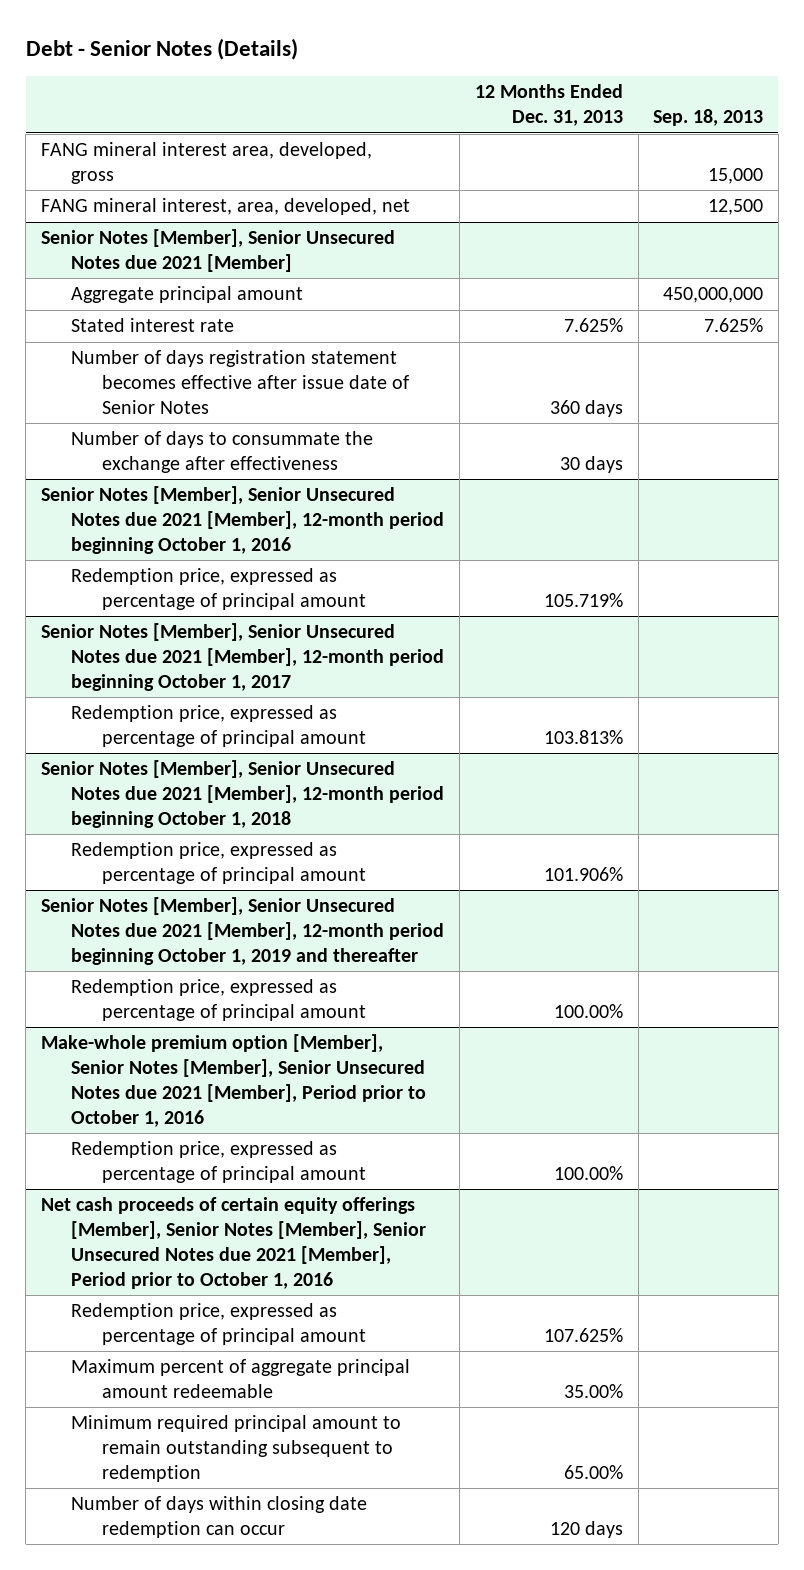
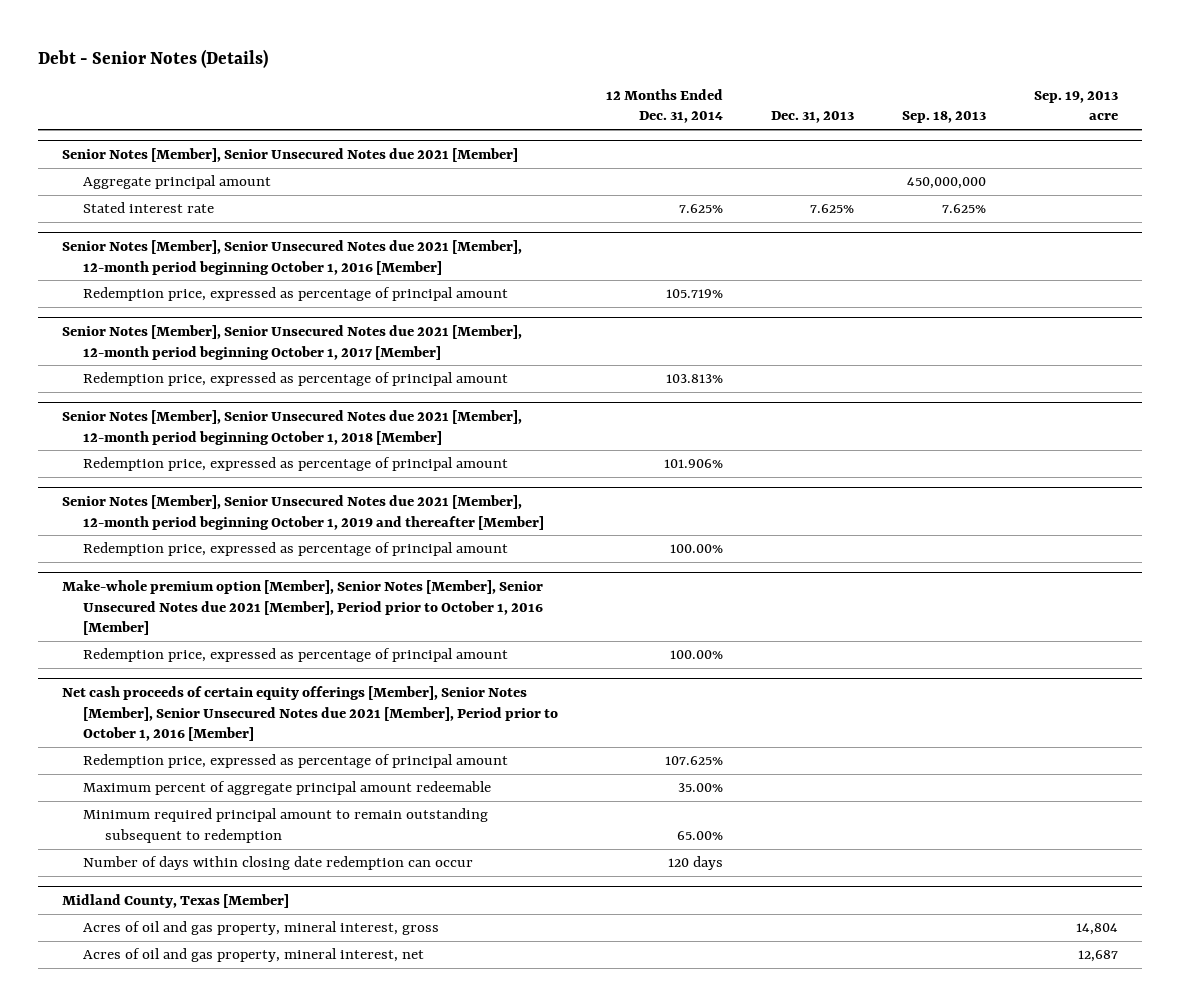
[474,84,623,127] 12 Months Ended Dec. 31, 2013 -> none
none -> [606,88,724,124] 12 Months Ended Dec. 31, 2014
none -> [771,111,855,124] Dec. 31, 2013
none -> [1034,90,1119,121] Sep. 19, 2013 acre
[40,142,372,185] FANG mineral interest area, developed, gross -> none
[40,198,410,216] FANG mineral interest, area, developed, net -> none
[71,350,410,414] Number of days registration statement becomes effective after issue date of Senior Notes -> none
[71,431,374,474] Number of days to consummate the exchange after effectiveness -> none
[40,486,445,554] Senior Notes [Member], Senior Unsecured Notes due 2021 [Member], 12-month period beginning October 1, 2016 -> [62,239,523,275] Senior Notes [Member], Senior Unsecured Notes due 2021 [Member], 12-month period beginning October 1, 2016 [Member]
[40,623,445,691] Senior Notes [Member], Senior Unsecured Notes due 2021 [Member], 12-month period beginning October 1, 2017 -> [62,324,523,360] Senior Notes [Member], Senior Unsecured Notes due 2021 [Member], 12-month period beginning October 1, 2017 [Member]
[40,760,445,828] Senior Notes [Member], Senior Unsecured Notes due 2021 [Member], 12-month period beginning October 1, 2018 -> [62,409,523,445] Senior Notes [Member], Senior Unsecured Notes due 2021 [Member], 12-month period beginning October 1, 2018 [Member]
[40,897,445,965] Senior Notes [Member], Senior Unsecured Notes due 2021 [Member], 12-month period beginning October 1, 2019 and thereafter -> [62,494,545,530] Senior Notes [Member], Senior Unsecured Notes due 2021 [Member], 12-month period beginning October 1, 2019 and thereafter [Member]
[40,1034,427,1127] Make-whole premium option [Member], Senior Notes [Member], Senior Unsecured Notes due 2021 [Member], Period prior to October 1, 2016 -> [62,579,544,636] Make-whole premium option [Member], Senior Notes [Member], Senior Unsecured Notes due 2021 [Member], Period prior to October 1, 2016 [Member]
[40,1197,427,1289] Net cash proceeds of certain equity offerings [Member], Senior Notes [Member], Senior Unsecured Notes due 2021 [Member], Period prior to October 1, 2016 -> [62,685,559,742] Net cash proceeds of certain equity offerings [Member], Senior Notes [Member], Senior Unsecured Notes due 2021 [Member], Period prior to October 1, 2016 [Member]
none -> [62,893,290,908] Midland County, Texas [Member]
none -> [83,921,440,936] Acres of oil and gas property, mineral interest, gross
none -> [83,948,425,963] Acres of oil and gas property, mineral interest, net

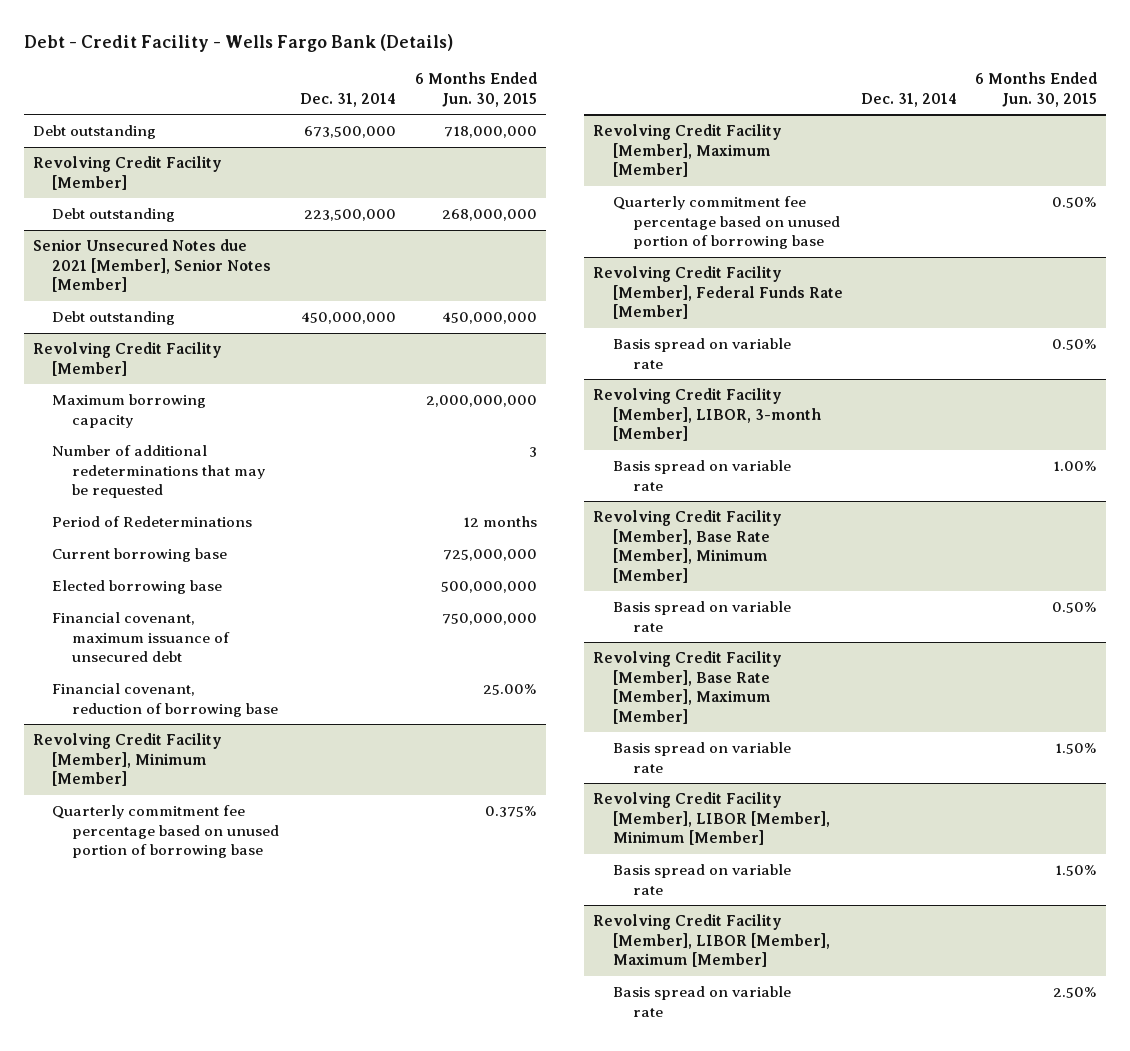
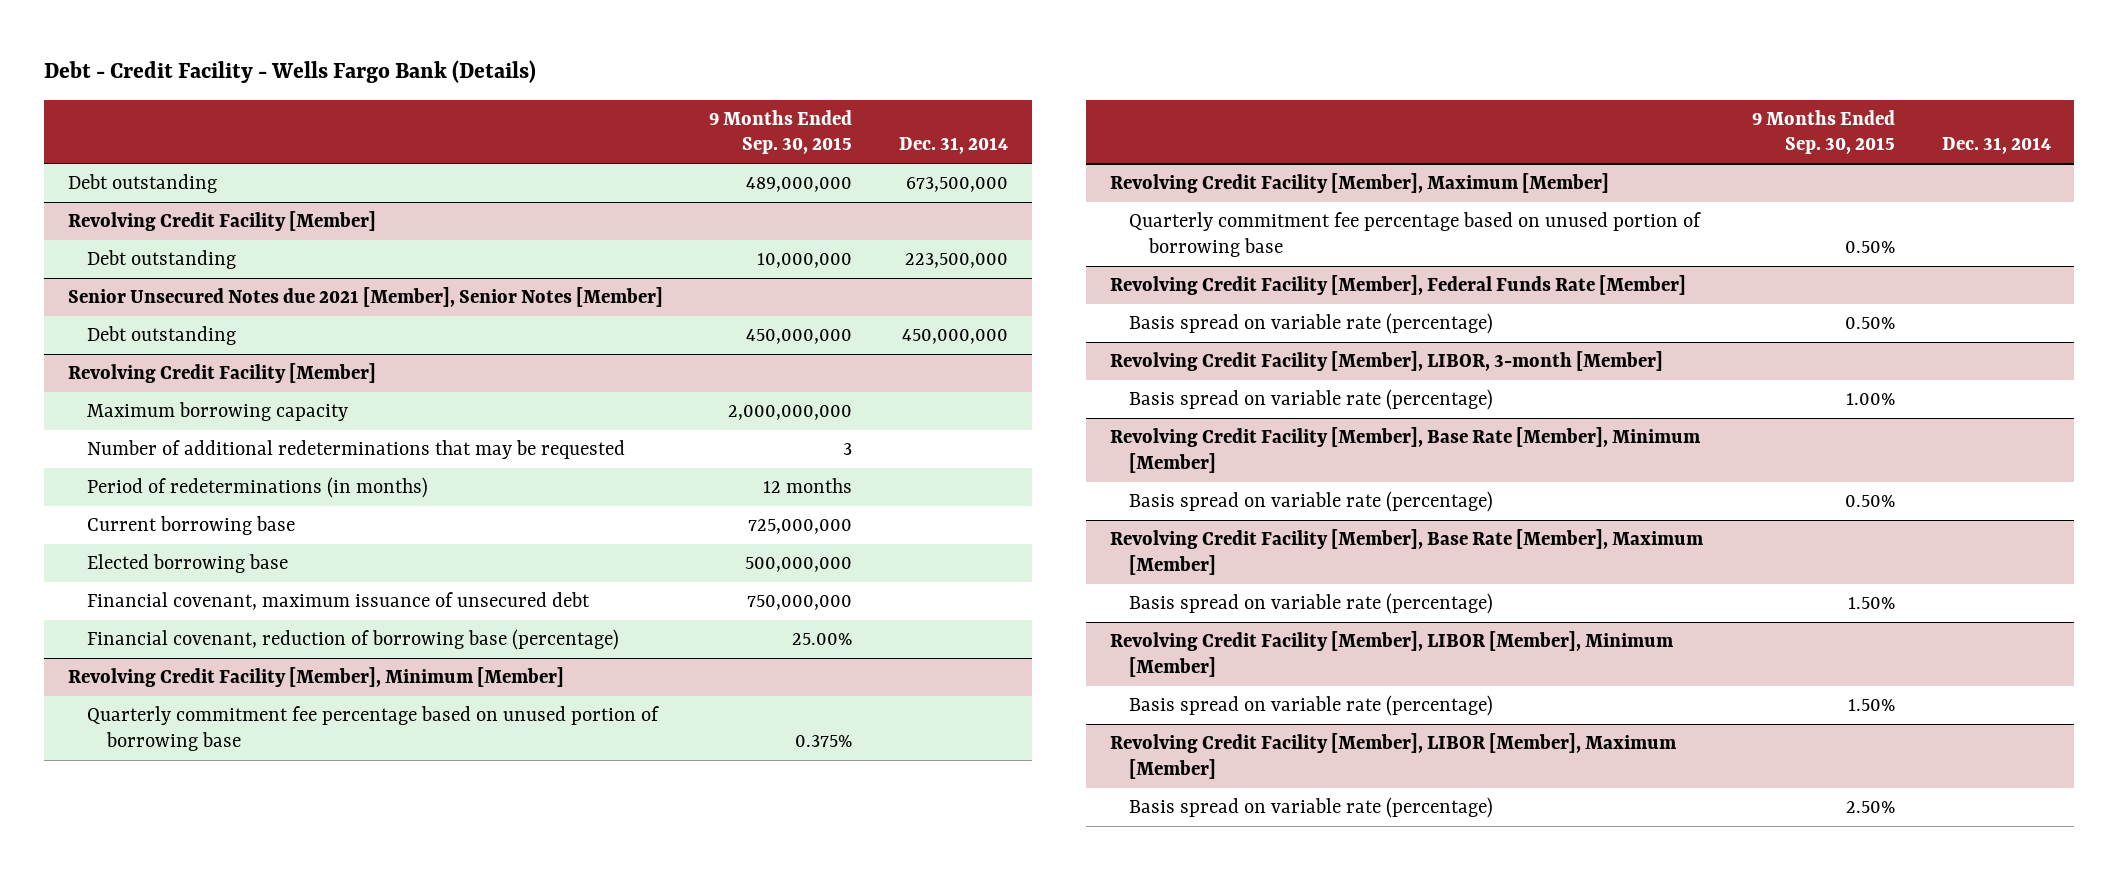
[414,72,537,107] 6 Months Ended Jun. 30, 2015 -> none
none -> [709,110,853,155] 9 Months Ended Sep. 30, 2015
[52,516,253,528] Period of Redeterminations -> [87,477,429,499] Period of redeterminations (in months)
[52,683,279,717] Financial covenant, reduction of borrowing base -> [87,629,620,651] Financial covenant, reduction of borrowing base (percentage)
[613,338,792,369] Basis spread on variable rate -> [1129,313,1494,335] Basis spread on variable rate (percentage)
[613,460,792,491] Basis spread on variable rate -> [1129,389,1494,411] Basis spread on variable rate (percentage)
[613,601,792,632] Basis spread on variable rate -> [1129,491,1494,513] Basis spread on variable rate (percentage)
[613,742,792,773] Basis spread on variable rate -> [1129,593,1494,615] Basis spread on variable rate (percentage)
[613,864,792,895] Basis spread on variable rate -> [1129,695,1494,717] Basis spread on variable rate (percentage)
[613,986,792,1017] Basis spread on variable rate -> [1129,797,1494,819] Basis spread on variable rate (percentage)

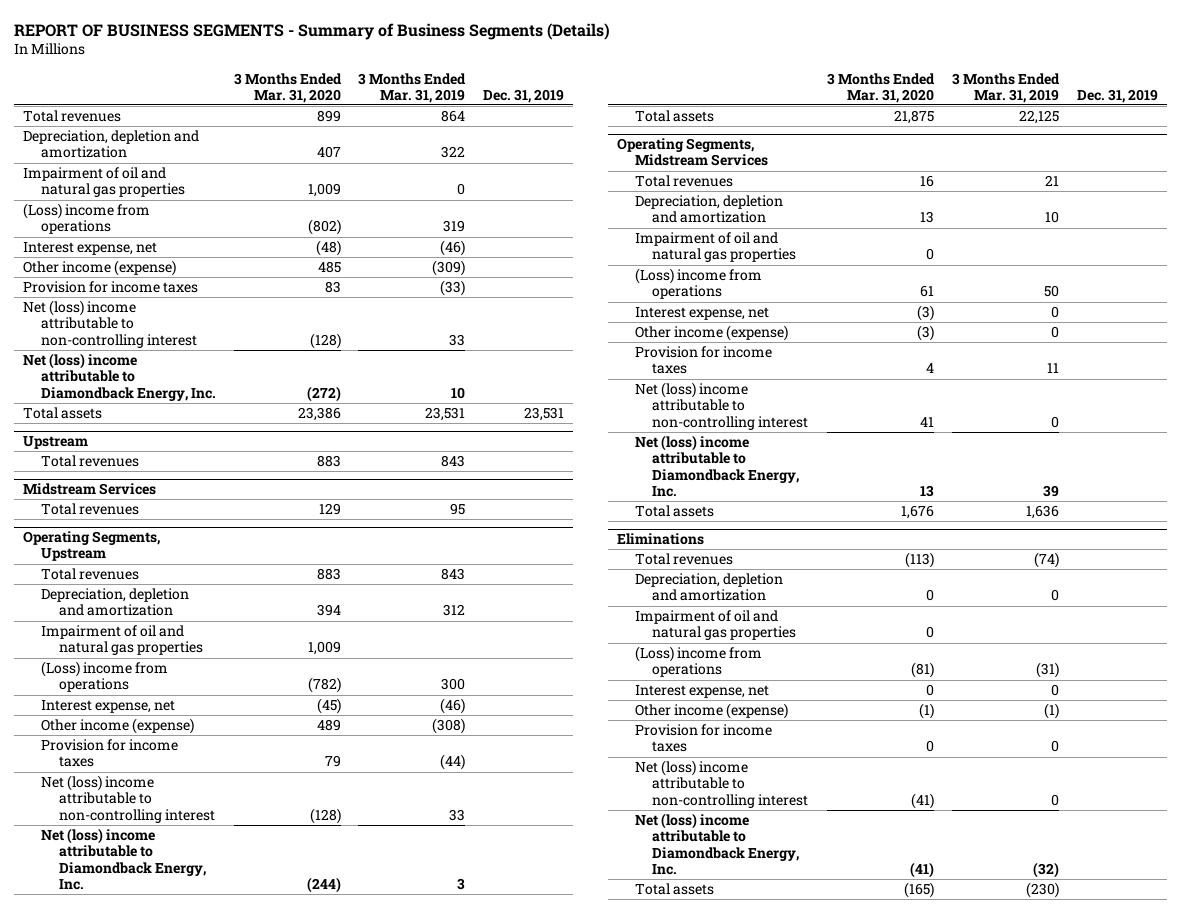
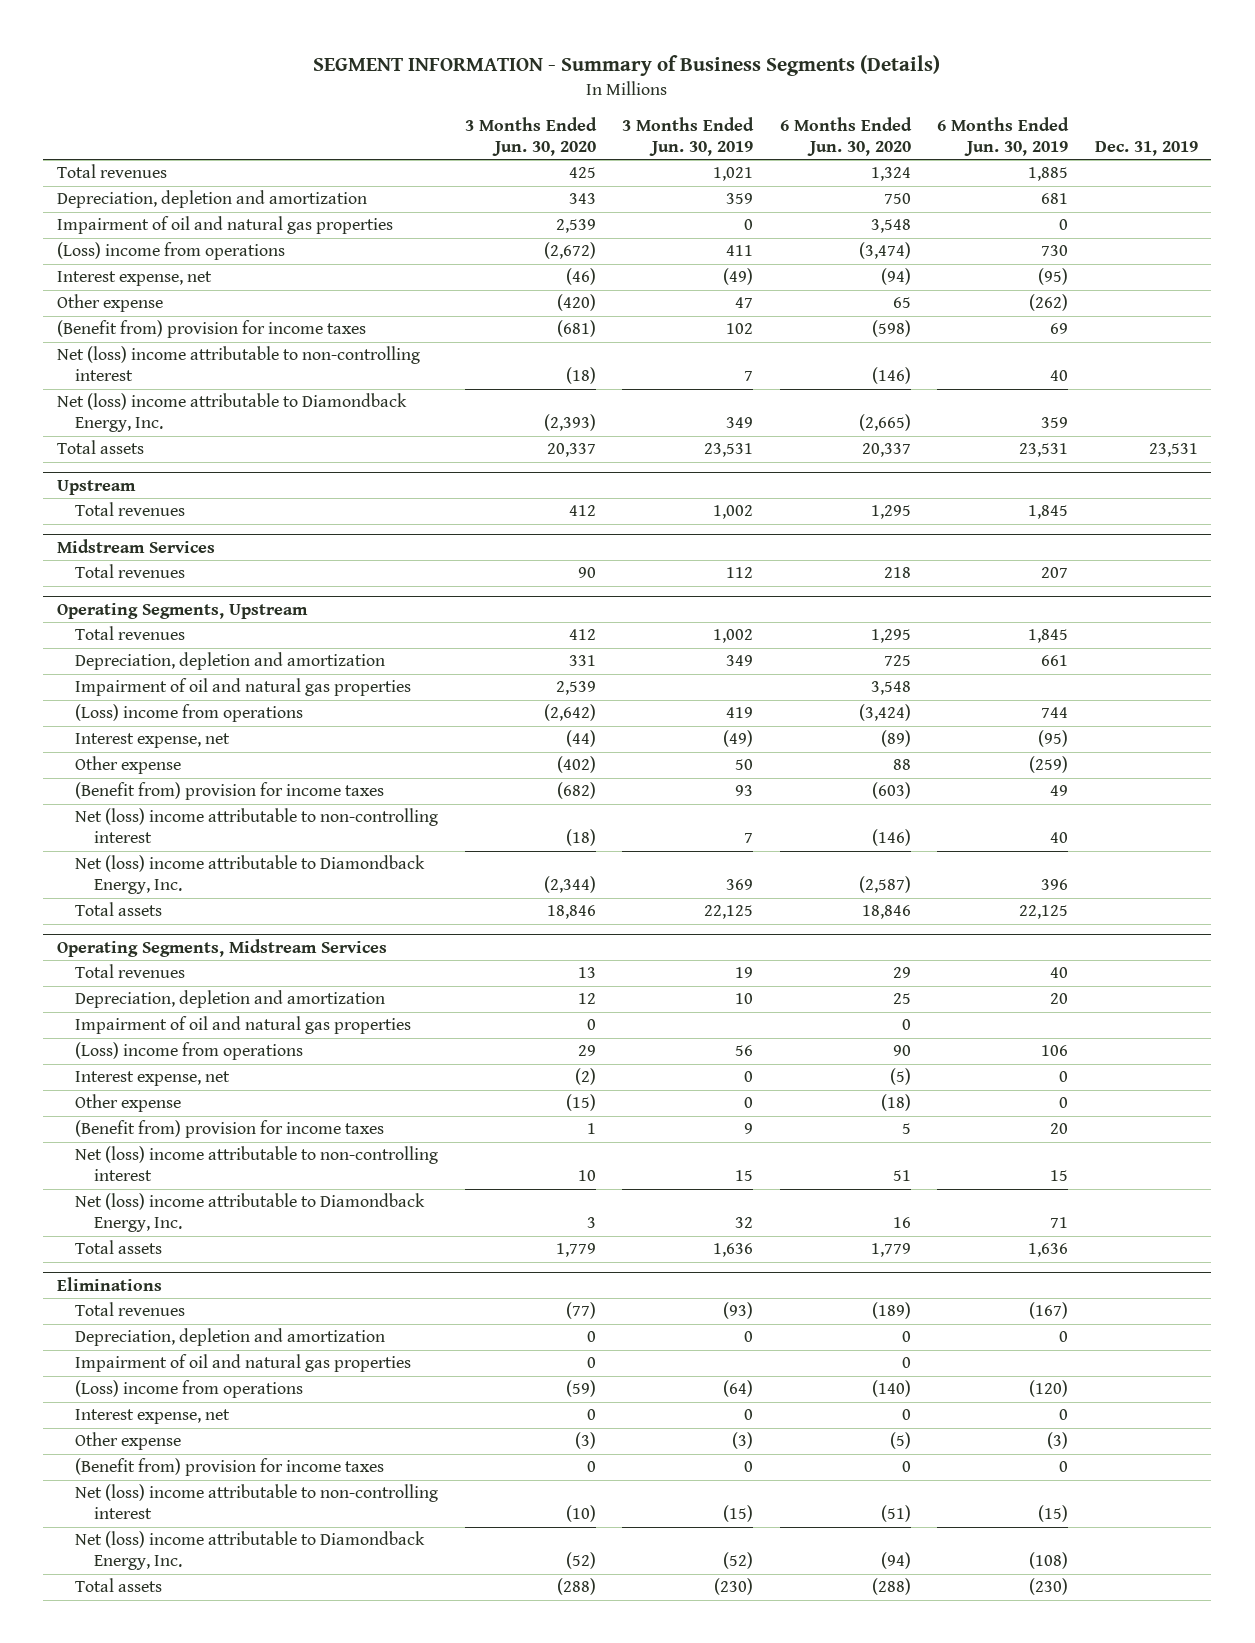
[14,22,611,40] REPORT OF BUSINESS SEGMENTS - Summary of Business Segments (Details) -> [313,54,941,76] SEGMENT INFORMATION - Summary of Business Segments (Details)
[233,72,342,103] 3 Months Ended Mar. 31, 2020 -> none
[358,72,467,103] 3 Months Ended Mar. 31, 2019 -> none
none -> [464,116,597,157] 3 Months Ended Jun. 30, 2020
none -> [622,116,755,157] 3 Months Ended Jun. 30, 2019
none -> [779,116,912,157] 6 Months Ended Jun. 30, 2020
none -> [937,116,1070,157] 6 Months Ended Jun. 30, 2019
[23,260,177,277] Other income (expense) -> [56,294,163,313] Other expense
[23,281,199,294] Provision for income taxes -> [56,320,366,339] (Benefit from) provision for income taxes
[40,718,194,735] Other income (expense) -> [75,756,182,775] Other expense
[40,739,178,768] Provision for income taxes -> [75,782,385,801] (Benefit from) provision for income taxes
[634,325,788,342] Other income (expense) -> [75,1094,182,1113] Other expense
[634,346,772,375] Provision for income taxes -> [75,1120,385,1139] (Benefit from) provision for income taxes
[634,703,788,720] Other income (expense) -> [75,1432,182,1451] Other expense
[634,724,772,753] Provision for income taxes -> [75,1458,385,1477] (Benefit from) provision for income taxes

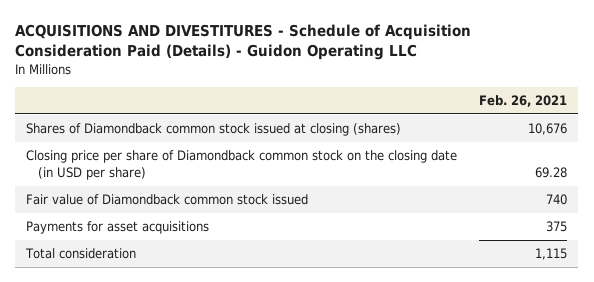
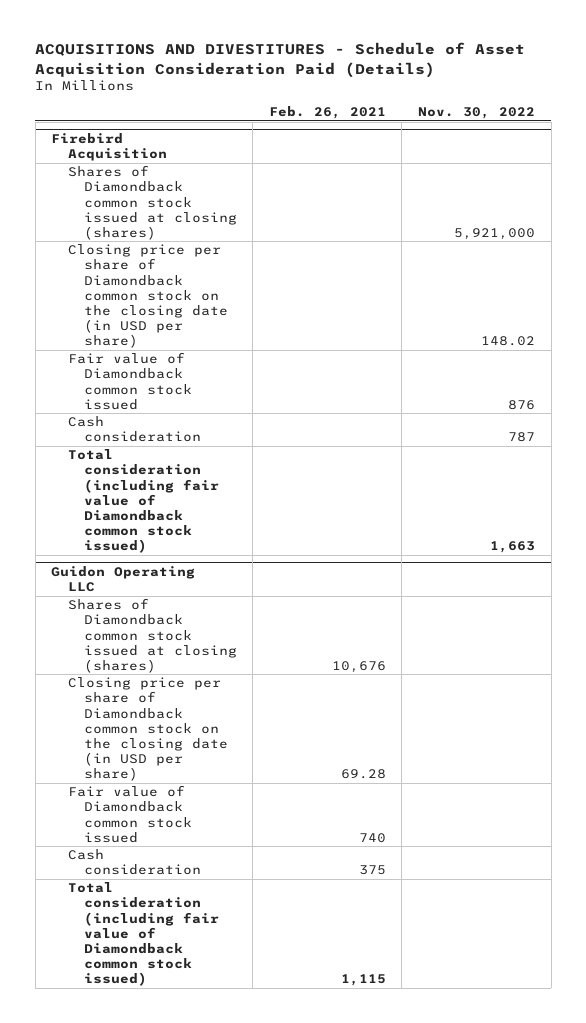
[15,23,472,61] ACQUISITIONS AND DIVESTITURES - Schedule of Acquisition Consideration Paid (Details) - Guidon Operating LLC -> [35,42,526,78] ACQUISITIONS AND DIVESTITURES - Schedule of Asset Acquisition Consideration Paid (Details)
none -> [417,106,535,119] Nov. 30, 2022
none -> [51,132,167,161] Firebird Acquisition
none -> [67,165,237,240] Shares of Diamondback common stock issued at closing (shares)
none -> [67,244,228,348] Closing price per share of Diamondback common stock on the closing date (in USD per share)
none -> [67,352,192,410] Fair value of Diamondback common stock issued
none -> [67,416,201,443] Cash consideration
none -> [67,449,219,553] Total consideration (including fair value of Diamondback common stock issued)
none -> [51,565,196,592] Guidon Operating LLC
[26,221,210,235] Payments for asset acquisitions -> [67,849,201,876] Cash consideration
[25,248,137,260] Total consideration -> [67,882,219,986] Total consideration (including fair value of Diamondback common stock issued)

